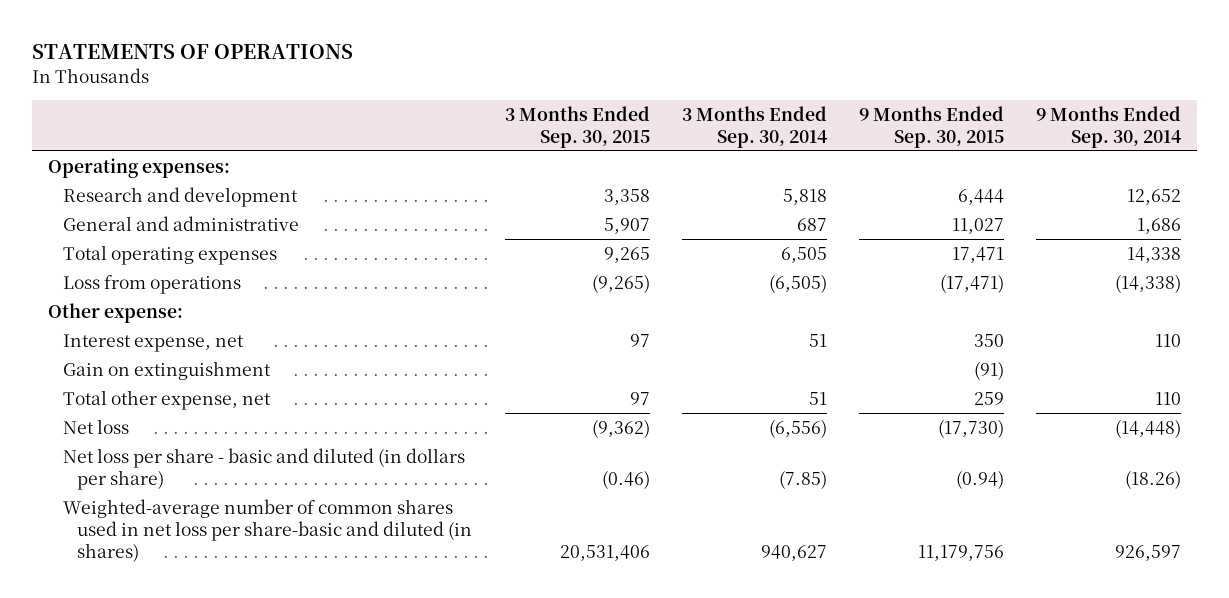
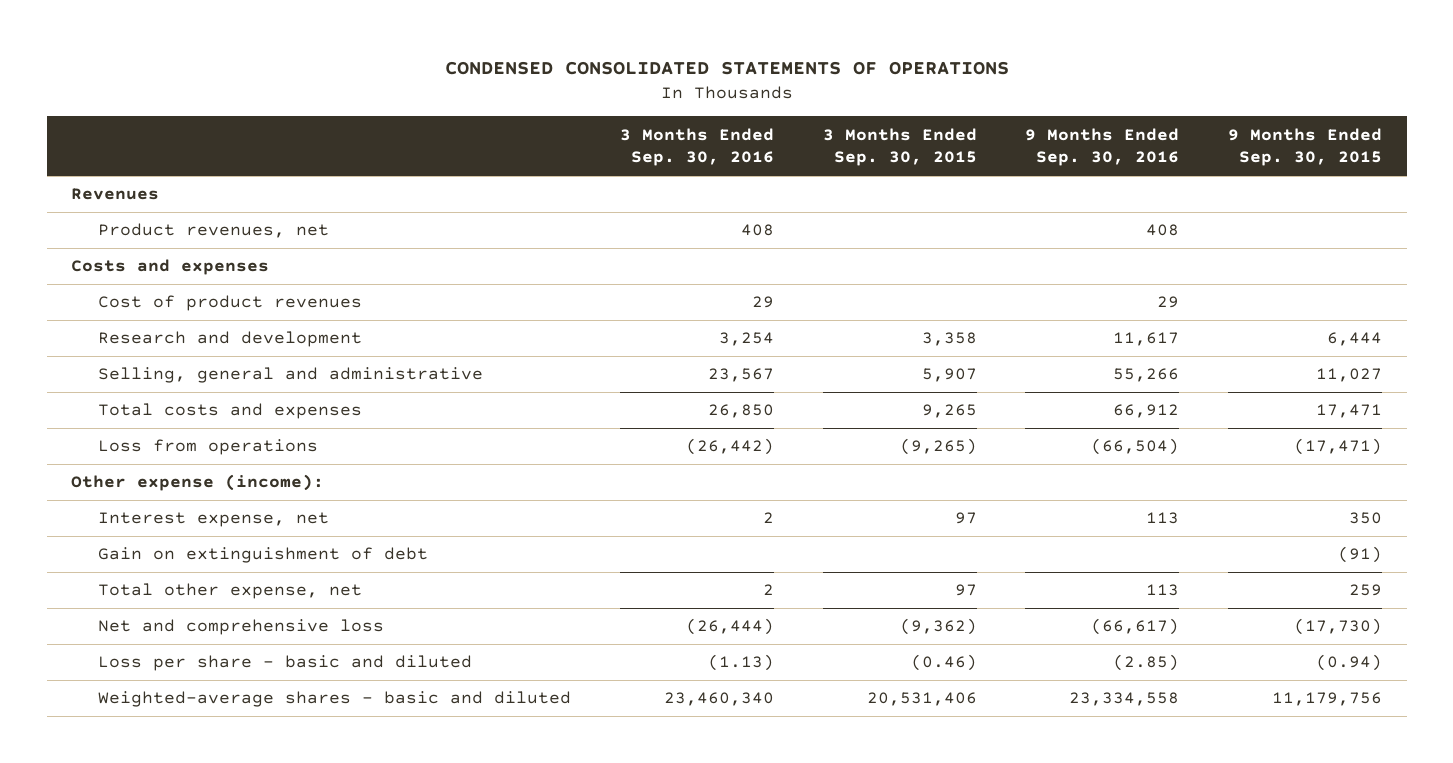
[31,44,353,60] STATEMENTS OF OPERATIONS -> [444,61,1009,76] CONDENSED CONSOLIDATED STATEMENTS OF OPERATIONS
[681,105,827,148] 3 Months Ended Sep. 30, 2014 -> none
[1036,105,1182,148] 9 Months Ended Sep. 30, 2014 -> none
none -> [619,127,774,167] 3 Months Ended Sep. 30, 2016
none -> [1025,127,1180,167] 9 Months Ended Sep. 30, 2016
none -> [70,188,159,201] Revenues
none -> [97,223,329,239] Product revenues, net
[47,157,230,178] Operating expenses: -> [70,259,269,276] Costs and expenses
none -> [97,295,362,312] Cost of product revenues
[62,215,299,231] General and administrative -> [97,367,483,384] Selling, general and administrative
[62,244,277,265] Total operating expenses -> [97,403,362,420] Total costs and expenses
[47,302,183,323] Other expense: -> [70,474,324,492] Other expense (income):
[62,360,271,380] Gain on extinguishment -> [97,547,428,564] Gain on extinguishment of debt
[62,418,129,434] Net loss -> [97,619,384,636] Net and comprehensive loss
[62,447,465,490] Net loss per share - basic and diluted (in dollars per share) -> [97,655,472,672] Loss per share - basic and diluted
[62,498,473,563] Weighted-average number of common shares used in net loss per share-basic and diluted (in shares) -> [97,691,571,708] Weighted-average shares - basic and diluted

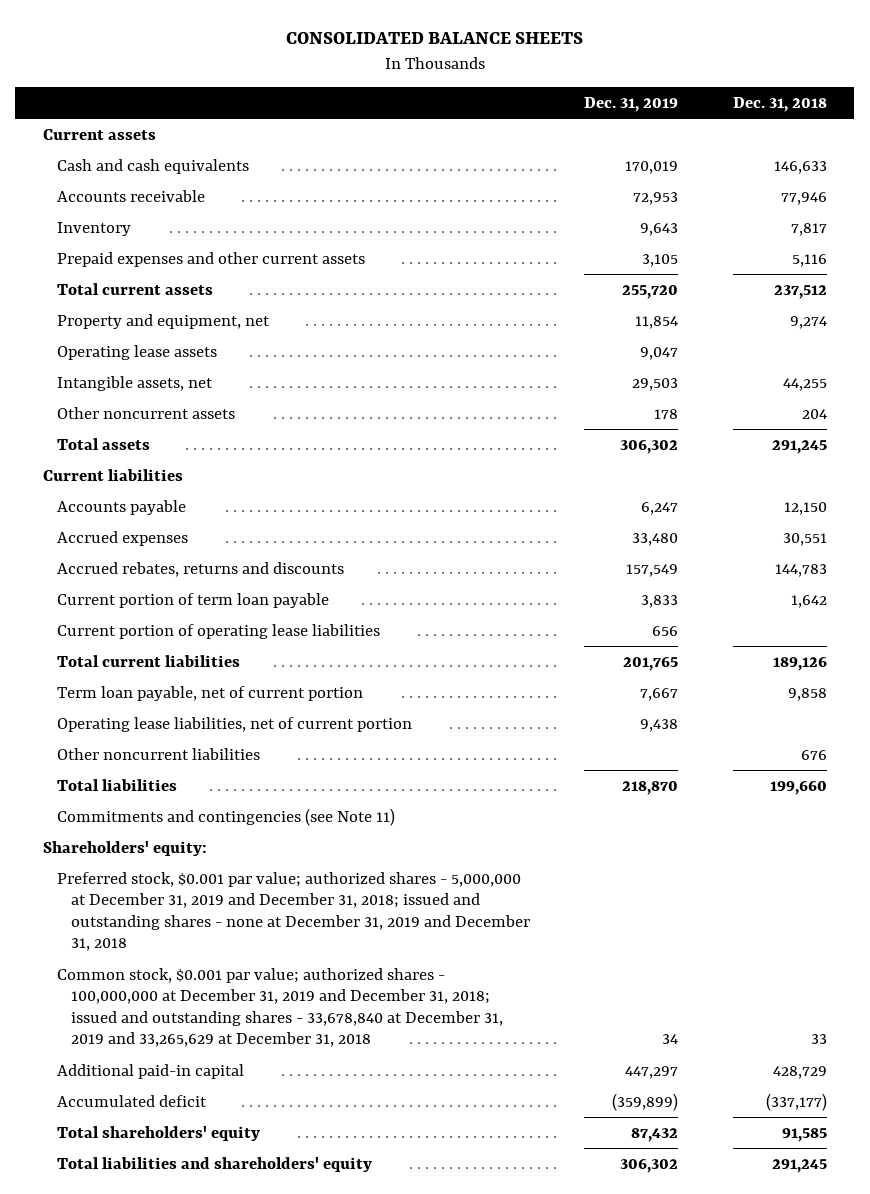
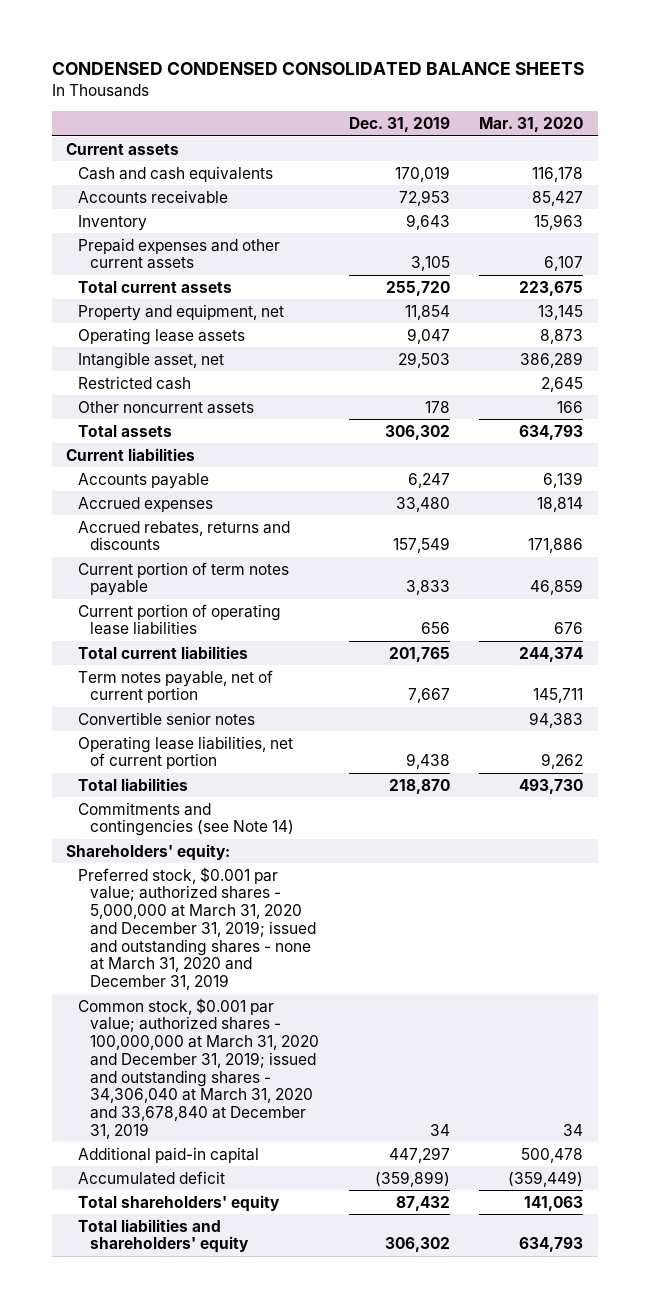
[285,32,583,45] CONSOLIDATED BALANCE SHEETS -> [51,62,584,76] CONDENSED CONDENSED CONSOLIDATED BALANCE SHEETS
[733,97,828,113] Dec. 31, 2018 -> none
none -> [479,117,584,133] Mar. 31, 2020
[56,375,213,391] Intangible assets, net -> [78,351,225,369] Intangible asset, net
none -> [78,375,192,390] Restricted cash
[56,592,329,608] Current portion of term loan payable -> [78,561,290,597] Current portion of term notes payable
[56,685,363,701] Term loan payable, net of current portion -> [78,669,274,704] Term notes payable, net of current portion
none -> [78,711,256,725] Convertible senior notes
[56,747,260,760] Other noncurrent liabilities -> none
[56,807,395,826] Commitments and contingencies (see Note 11) -> [78,801,295,837] Commitments and contingencies (see Note 14)
[56,871,530,952] Preferred stock, $0.001 par value; authorized shares - 5,000,000 at December 31, 2019 and December 31, 2018; issued and outstanding shares - none at December 31, 2019 and December 31, 2018 -> [78,866,317,991] Preferred stock, $0.001 par value; authorized shares - 5,000,000 at March 31, 2020 and December 31, 2019; issued and outstanding shares - none at March 31, 2020 and December 31, 2019
[56,967,503,1048] Common stock, $0.001 par value; authorized shares - 100,000,000 at December 31, 2019 and December 31, 2018; issued and outstanding shares - 33,678,840 at December 31, 2019 and 33,265,629 at December 31, 2018 -> [78,997,320,1139] Common stock, $0.001 par value; authorized shares - 100,000,000 at March 31, 2020 and December 31, 2019; issued and outstanding shares - 34,306,040 at March 31, 2020 and 33,678,840 at December 31, 2019

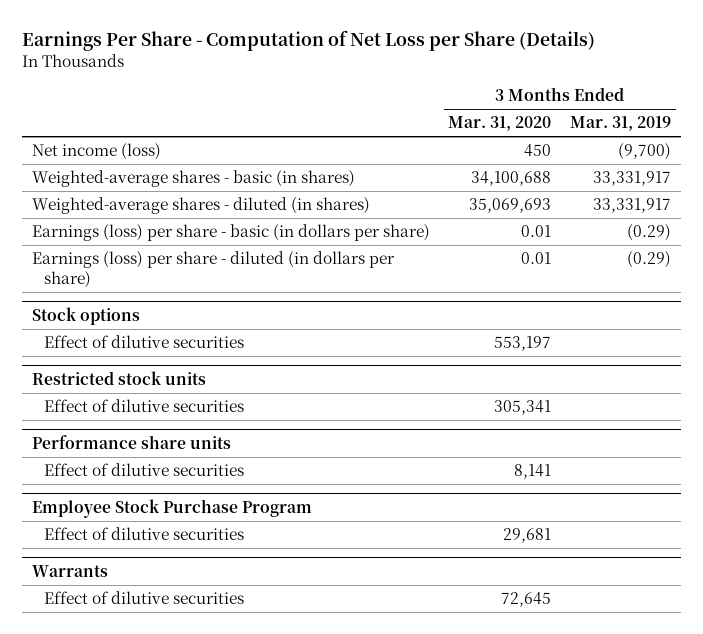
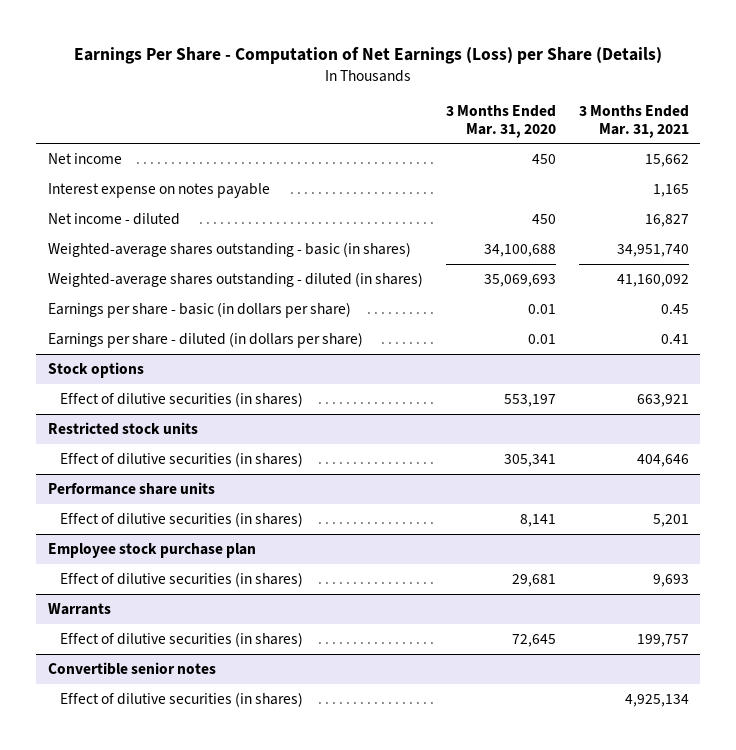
[22,29,596,51] Earnings Per Share - Computation of Net Loss per Share (Details) -> [74,47,663,65] Earnings Per Share - Computation of Net Earnings (Loss) per Share (Details)
[570,116,672,132] Mar. 31, 2019 -> none
none -> [578,104,689,138] 3 Months Ended Mar. 31, 2021
[31,143,161,161] Net income (loss) -> [47,152,122,164] Net income
none -> [47,182,270,198] Interest expense on notes payable
none -> [47,212,180,225] Net income - diluted
[31,170,355,188] Weighted-average shares - basic (in shares) -> [47,241,411,257] Weighted-average shares outstanding - basic (in shares)
[31,197,370,215] Weighted-average shares - diluted (in shares) -> [47,271,423,287] Weighted-average shares outstanding - diluted (in shares)
[31,224,430,242] Earnings (loss) per share - basic (in dollars per share) -> [47,301,351,318] Earnings per share - basic (in dollars per share)
[31,251,395,288] Earnings (loss) per share - diluted (in dollars per share) -> [47,331,363,348] Earnings per share - diluted (in dollars per share)
[43,335,244,349] Effect of dilutive securities -> [59,391,303,407] Effect of dilutive securities (in shares)
[43,399,244,413] Effect of dilutive securities -> [59,451,303,467] Effect of dilutive securities (in shares)
[43,463,244,477] Effect of dilutive securities -> [59,511,303,527] Effect of dilutive securities (in shares)
[31,498,312,518] Employee Stock Purchase Program -> [47,542,256,558] Employee stock purchase plan
[43,527,244,541] Effect of dilutive securities -> [59,571,303,587] Effect of dilutive securities (in shares)
[43,591,244,605] Effect of dilutive securities -> [59,631,303,647] Effect of dilutive securities (in shares)
none -> [47,661,216,675] Convertible senior notes
none -> [59,691,303,707] Effect of dilutive securities (in shares)

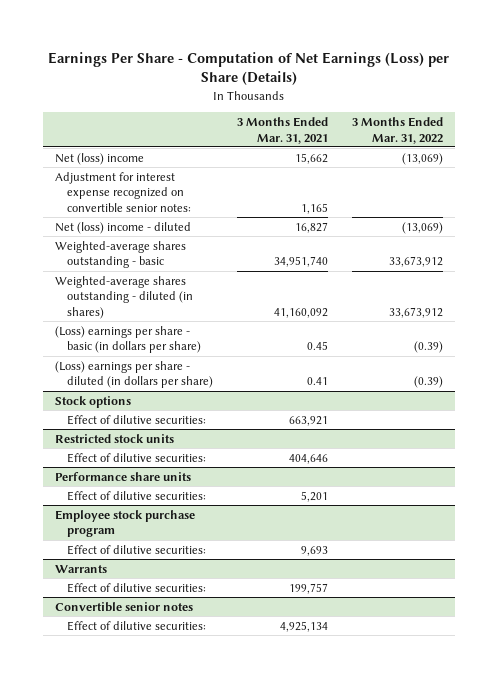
[445,104,556,138] 3 Months Ended Mar. 31, 2020 -> none
none -> [351,116,443,144] 3 Months Ended Mar. 31, 2022
[47,152,122,164] Net income -> [55,152,145,165] Net (loss) income
[47,182,270,198] Interest expense on notes payable -> [55,171,191,213] Adjustment for interest expense recognized on convertible senior notes:
[47,212,180,225] Net income - diluted -> [55,221,192,234] Net (loss) income - diluted
[47,241,411,257] Weighted-average shares outstanding - basic (in shares) -> [55,240,187,269] Weighted-average shares outstanding - basic
[47,301,351,318] Earnings per share - basic (in dollars per share) -> [55,325,201,354] (Loss) earnings per share - basic (in dollars per share)
[47,331,363,348] Earnings per share - diluted (in dollars per share) -> [55,360,213,389] (Loss) earnings per share - diluted (in dollars per share)
[59,391,303,407] Effect of dilutive securities (in shares) -> [66,414,206,425] Effect of dilutive securities:
[59,451,303,467] Effect of dilutive securities (in shares) -> [66,452,206,463] Effect of dilutive securities:
[59,511,303,527] Effect of dilutive securities (in shares) -> [66,490,206,501] Effect of dilutive securities:
[47,542,256,558] Employee stock purchase plan -> [55,509,196,538] Employee stock purchase program
[59,571,303,587] Effect of dilutive securities (in shares) -> [66,544,206,555] Effect of dilutive securities:
[59,631,303,647] Effect of dilutive securities (in shares) -> [66,582,206,593] Effect of dilutive securities:
[59,691,303,707] Effect of dilutive securities (in shares) -> [66,620,206,631] Effect of dilutive securities:

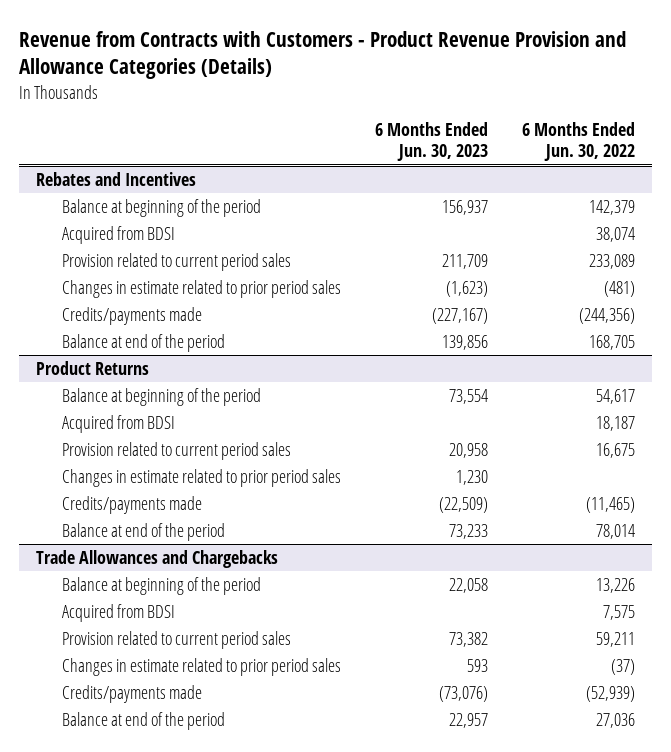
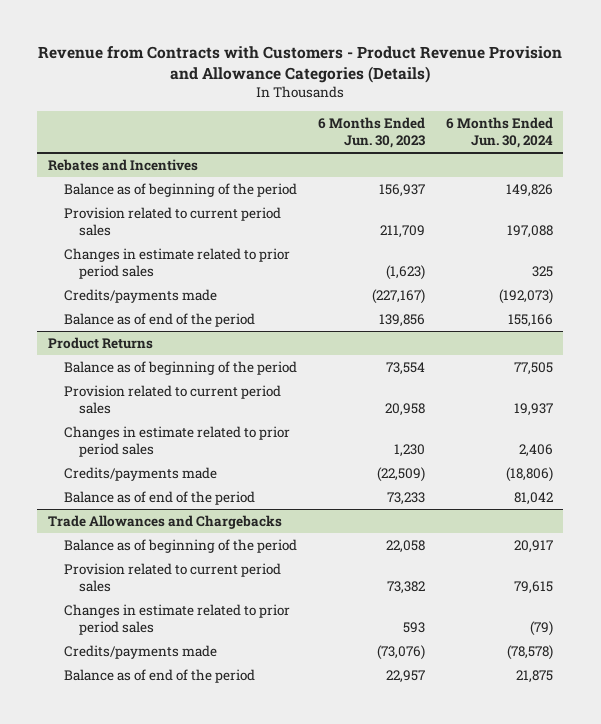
[521,122,635,162] 6 Months Ended Jun. 30, 2022 -> none
none -> [445,116,553,148] 6 Months Ended Jun. 30, 2024
[62,225,176,244] Acquired from BDSI -> none
[62,198,262,217] Balance at beginning of the period -> [63,182,297,197] Balance as of beginning of the period
[62,333,226,352] Balance at end of the period -> [63,312,255,327] Balance as of end of the period
[62,414,176,433] Acquired from BDSI -> none
[62,387,262,406] Balance at beginning of the period -> [63,360,297,375] Balance as of beginning of the period
[62,522,226,541] Balance at end of the period -> [63,490,255,505] Balance as of end of the period
[62,603,176,622] Acquired from BDSI -> none
[62,576,262,595] Balance at beginning of the period -> [63,538,297,553] Balance as of beginning of the period
[62,711,226,730] Balance at end of the period -> [63,668,255,683] Balance as of end of the period

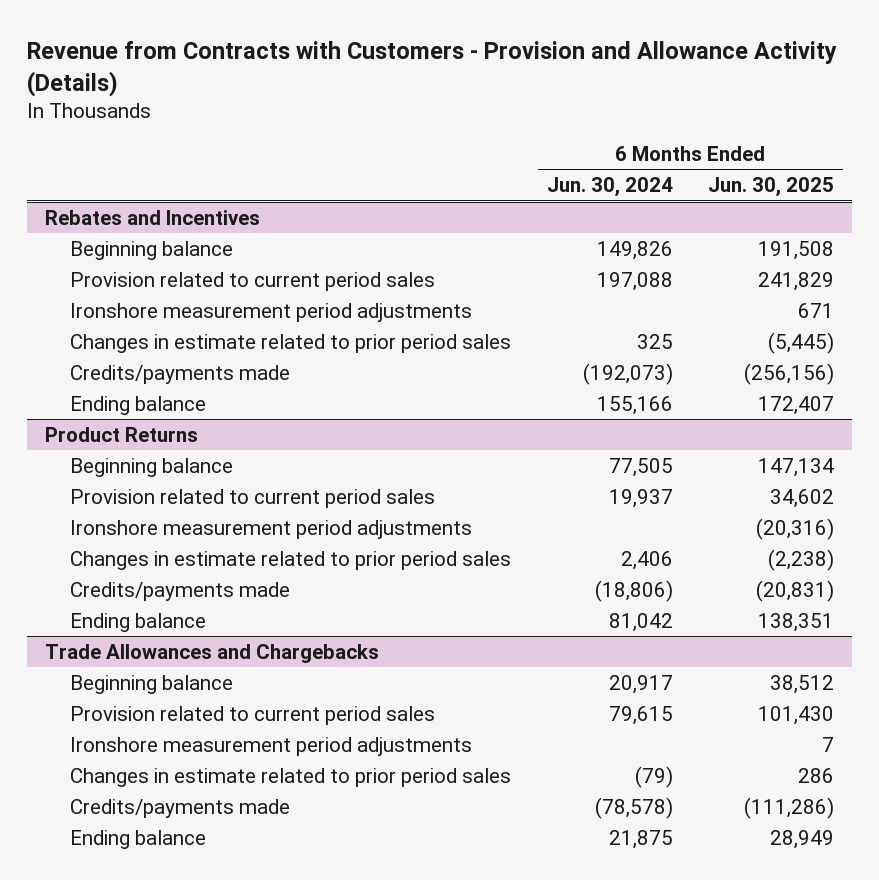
[38,46,563,84] Revenue from Contracts with Customers - Product Revenue Provision and Allowance Categories (Details) -> [27,40,838,97] Revenue from Contracts with Customers - Provision and Allowance Activity (Details)
[317,116,425,148] 6 Months Ended Jun. 30, 2023 -> none
none -> [708,177,835,198] Jun. 30, 2025
[63,182,297,197] Balance as of beginning of the period -> [70,240,234,260] Beginning balance
none -> [70,302,473,322] Ironshore measurement period adjustments
[63,312,255,327] Balance as of end of the period -> [70,395,207,415] Ending balance
[63,360,297,375] Balance as of beginning of the period -> [70,457,234,477] Beginning balance
none -> [70,519,473,539] Ironshore measurement period adjustments
[63,490,255,505] Balance as of end of the period -> [70,612,207,632] Ending balance
[63,538,297,553] Balance as of beginning of the period -> [70,674,234,694] Beginning balance
none -> [70,736,473,756] Ironshore measurement period adjustments
[63,668,255,683] Balance as of end of the period -> [70,829,207,849] Ending balance

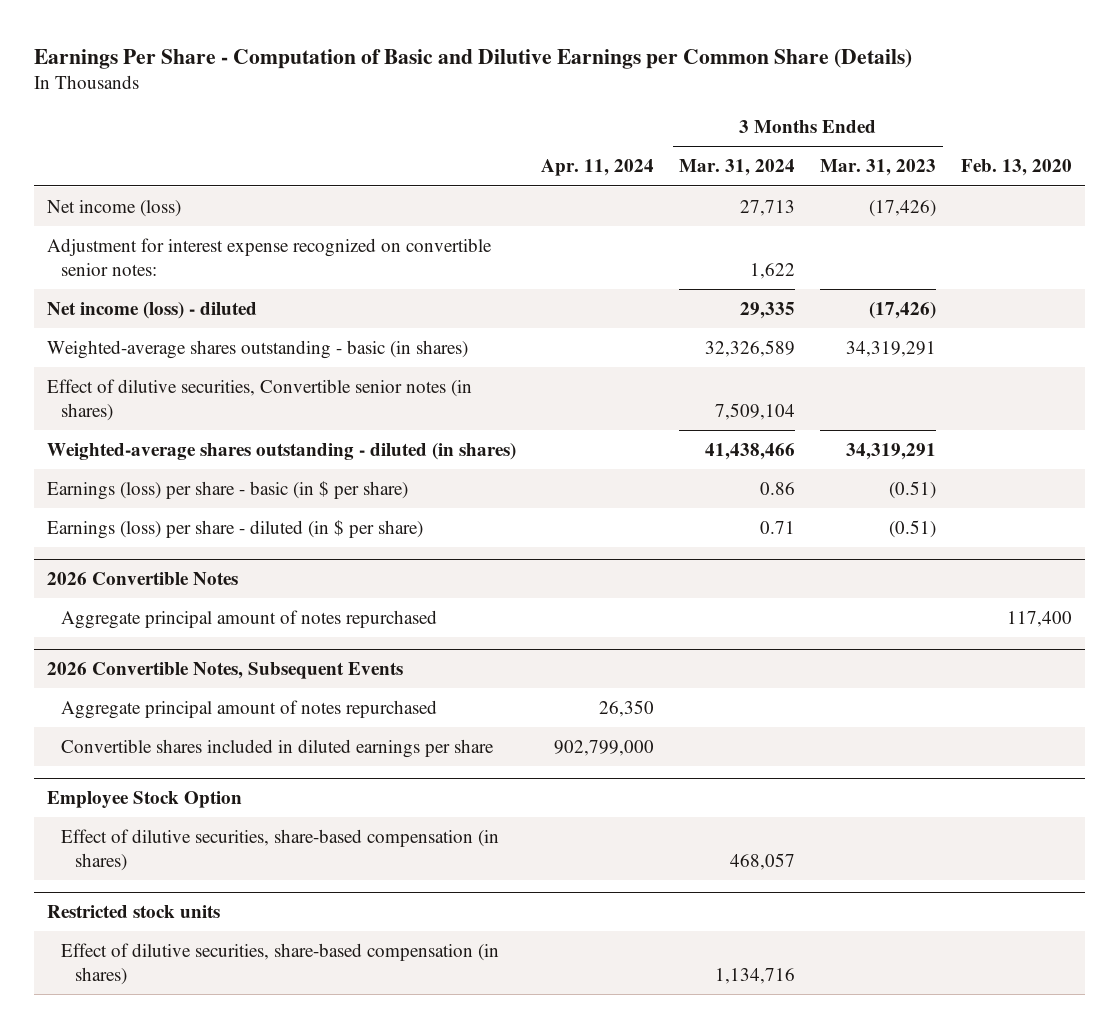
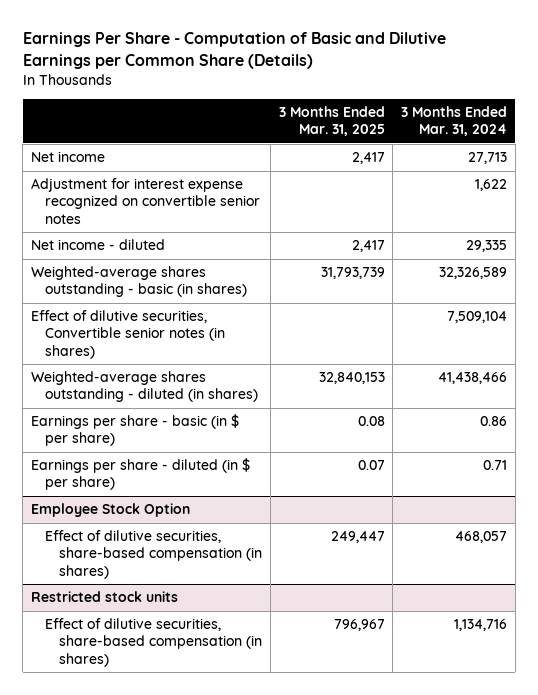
[541,159,655,177] Apr. 11, 2024 -> none
[820,159,937,177] Mar. 31, 2023 -> none
[961,159,1073,177] Feb. 13, 2020 -> none
none -> [278,106,385,137] 3 Months Ended Mar. 31, 2025
[46,199,181,217] Net income (loss) -> [31,151,106,163] Net income
[46,237,492,277] Adjustment for interest expense recognized on convertible senior notes: -> [31,178,261,224] Adjustment for interest expense recognized on convertible senior notes
[46,301,257,319] Net income (loss) - diluted -> [31,239,166,251] Net income - diluted
[46,571,238,585] 2026 Convertible Notes -> none
[60,609,437,629] Aggregate principal amount of notes repurchased -> none
[46,661,403,679] 2026 Convertible Notes, Subsequent Events -> none
[60,699,437,719] Aggregate principal amount of notes repurchased -> none
[60,738,494,758] Convertible shares included in diluted earnings per share -> none
[46,480,408,500] Earnings (loss) per share - basic (in $ per share) -> [31,414,240,447] Earnings per share - basic (in $ per share)
[46,519,423,539] Earnings (loss) per share - diluted (in $ per share) -> [31,458,251,491] Earnings per share - diluted (in $ per share)

